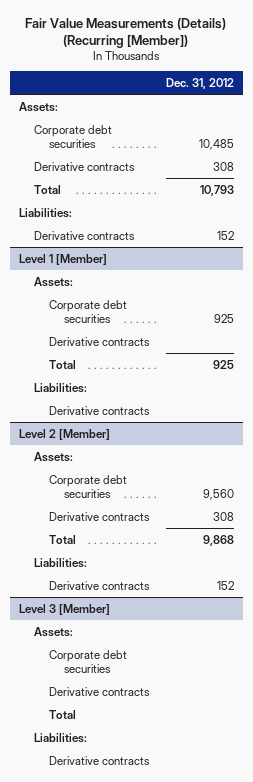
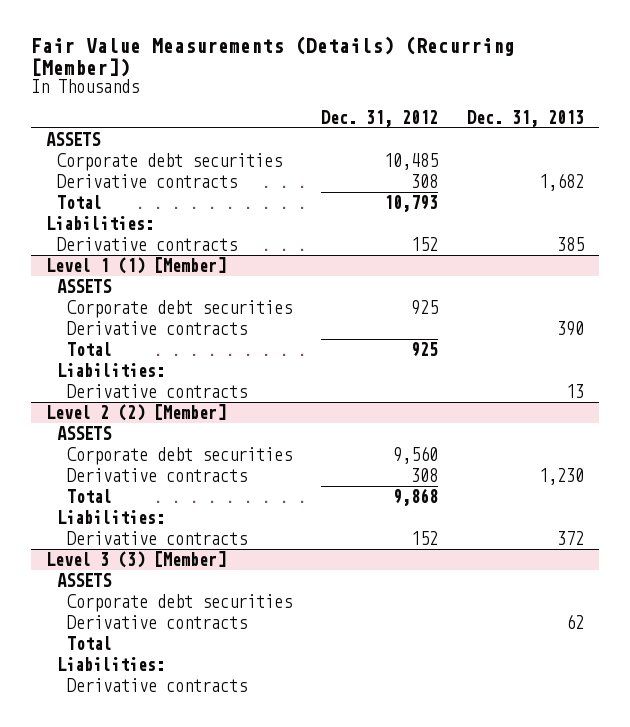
none -> [467,110,585,128] Dec. 31, 2013
[18,101,58,112] Assets: -> [45,131,101,146] ASSETS
[18,253,107,265] Level 1 [Member] -> [45,256,226,274] Level 1 (1) [Member]
[33,276,73,287] Assets: -> [56,278,112,293] ASSETS
[18,428,110,440] Level 2 [Member] -> [45,403,226,421] Level 2 (2) [Member]
[33,451,73,462] Assets: -> [56,425,112,440] ASSETS
[18,603,110,615] Level 3 [Member] -> [45,550,226,568] Level 3 (3) [Member]
[33,626,73,637] Assets: -> [56,572,112,587] ASSETS

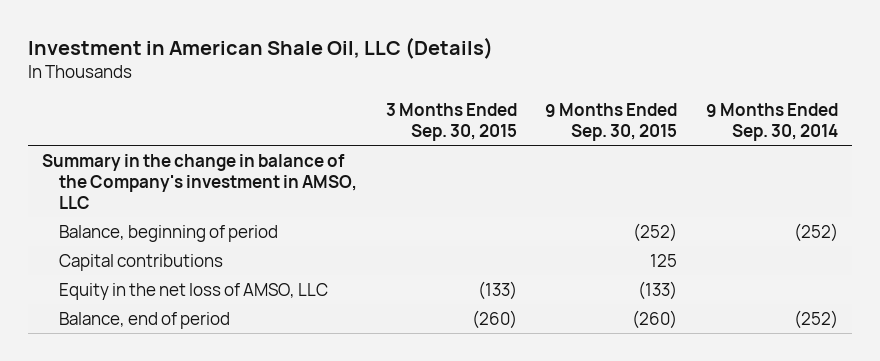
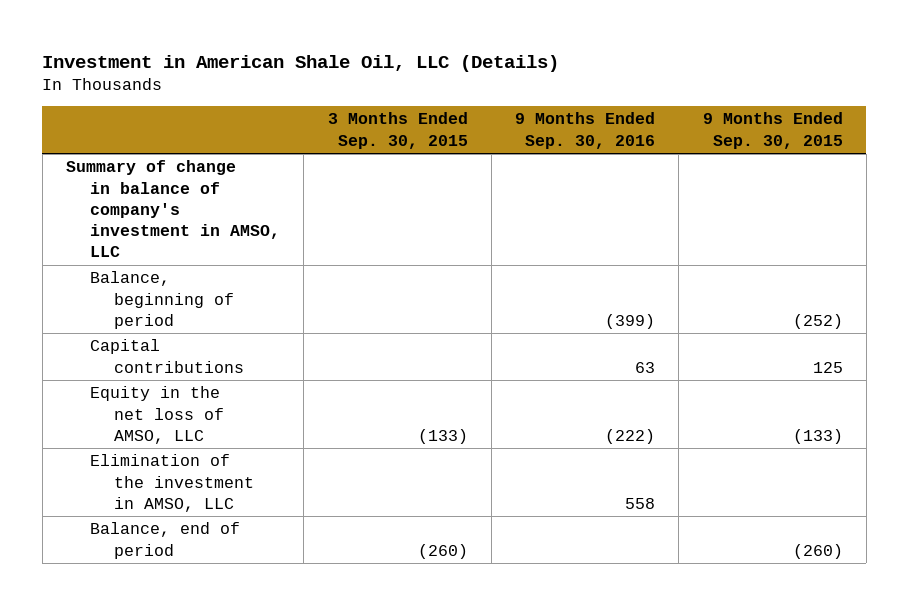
[705,102,838,142] 9 Months Ended Sep. 30, 2014 -> none
none -> [515,112,656,149] 9 Months Ended Sep. 30, 2016
[42,153,358,210] Summary in the change in balance of the Company's investment in AMSO, LLC -> [65,160,281,257] Summary of change in balance of company's investment in AMSO, LLC
none -> [90,454,255,512] Elimination of the investment in AMSO, LLC

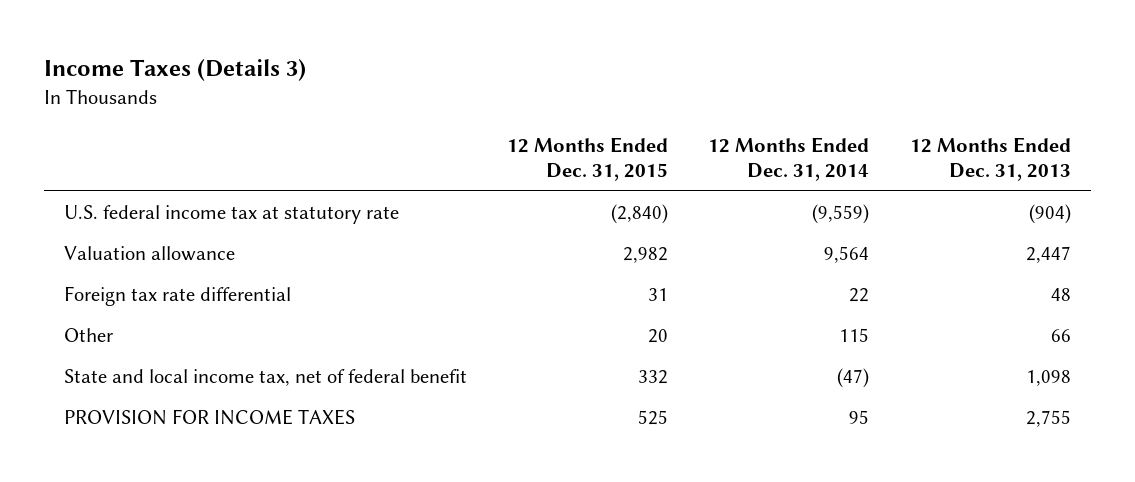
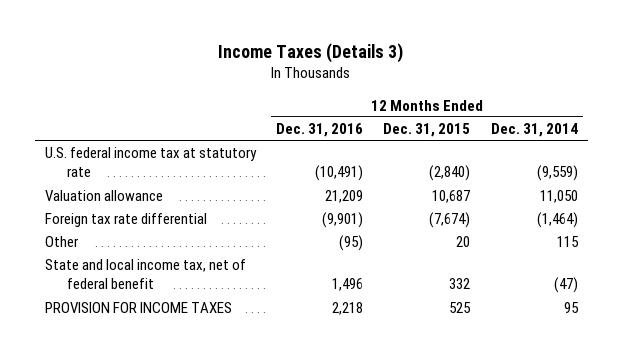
[909,136,1071,181] 12 Months Ended Dec. 31, 2013 -> none
none -> [276,122,364,137] Dec. 31, 2016
[623,247,669,264] 2,982 -> [432,190,471,204] 10,687
[824,246,870,264] 9,564 -> [539,190,578,204] 11,050
[648,288,669,302] 31 -> [429,212,471,229] (7,674)
[849,288,870,303] 22 -> [536,212,578,229] (1,464)

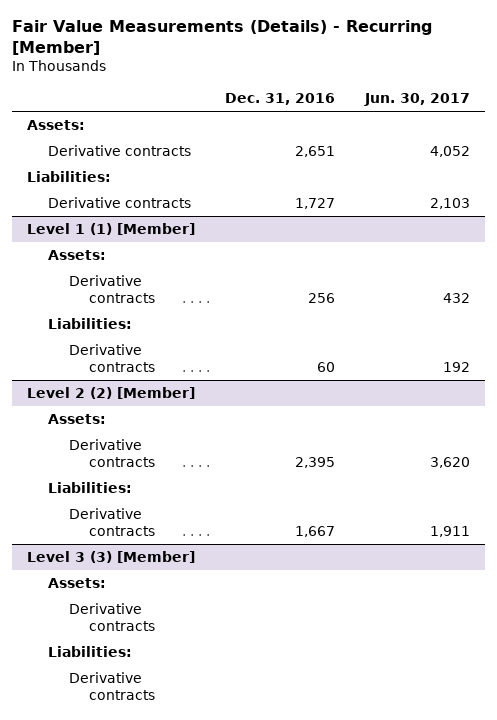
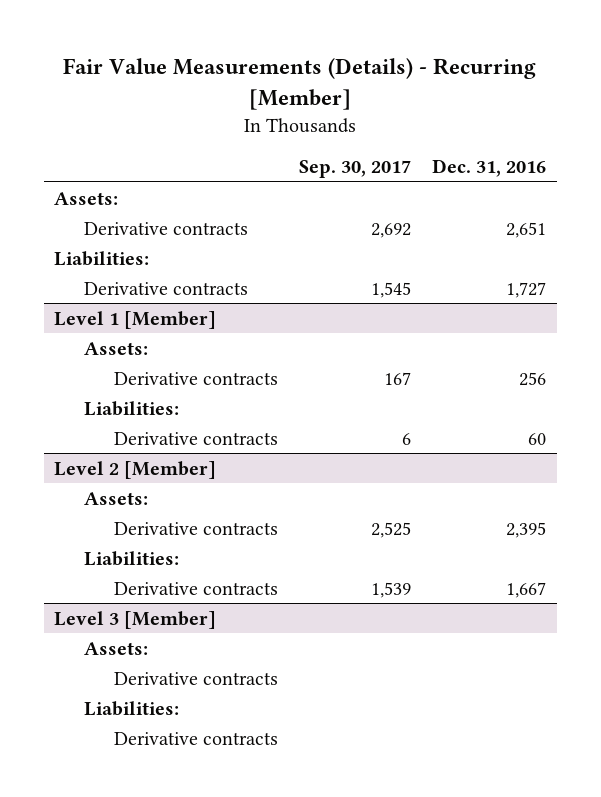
[363,92,470,106] Jun. 30, 2017 -> none
none -> [298,160,411,179] Sep. 30, 2017
[26,223,195,236] Level 1 (1) [Member] -> [54,310,217,329] Level 1 [Member]
[26,387,195,400] Level 2 (2) [Member] -> [54,460,217,479] Level 2 [Member]
[26,551,195,564] Level 3 (3) [Member] -> [54,610,217,629] Level 3 [Member]

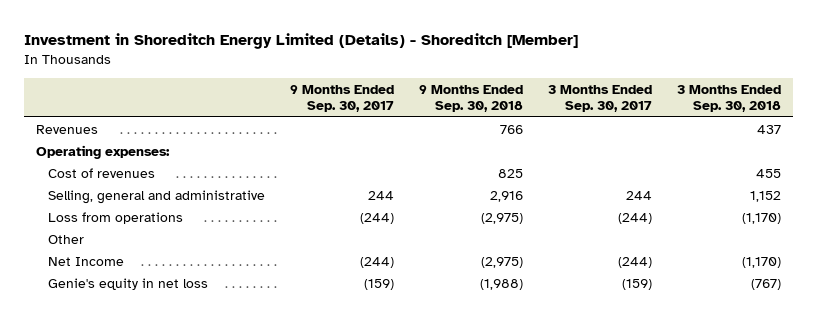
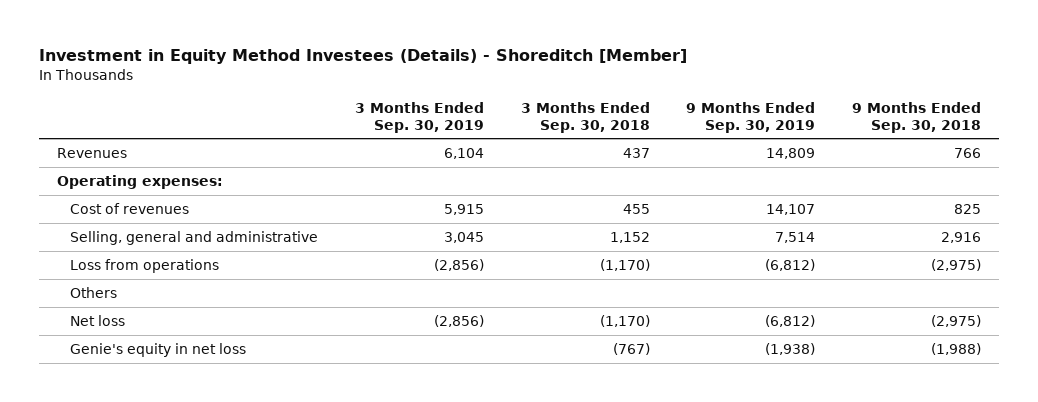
[23,33,578,50] Investment in Shoreditch Energy Limited (Details) - Shoreditch [Member] -> [38,48,687,64] Investment in Equity Method Investees (Details) - Shoreditch [Member]
[289,84,394,113] 9 Months Ended Sep. 30, 2017 -> none
[547,84,652,113] 3 Months Ended Sep. 30, 2017 -> none
none -> [355,101,485,133] 3 Months Ended Sep. 30, 2019
none -> [686,101,816,133] 9 Months Ended Sep. 30, 2019
[47,234,84,244] Other -> [70,286,118,298] Others
[47,256,124,266] Net Income -> [70,314,126,326] Net loss

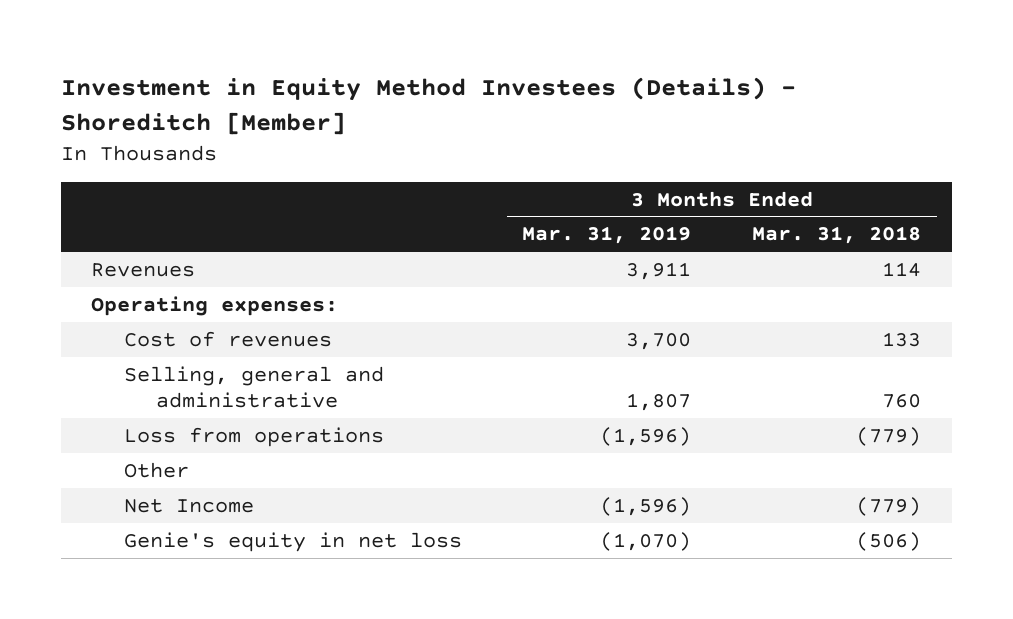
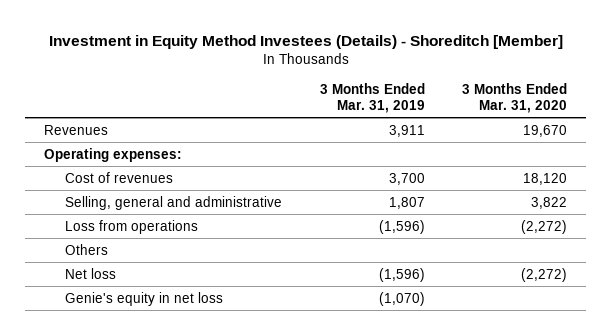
[752,226,922,245] Mar. 31, 2018 -> none
none -> [462,82,568,113] 3 Months Ended Mar. 31, 2020
[123,461,189,478] Other -> [64,243,108,255] Others
[123,498,254,513] Net Income -> [64,267,116,279] Net loss

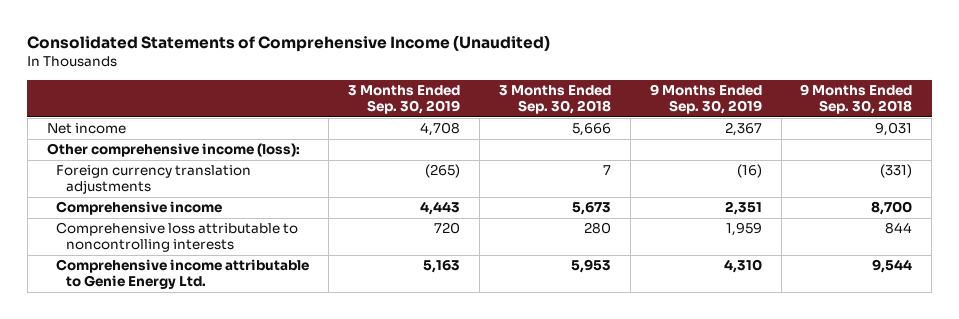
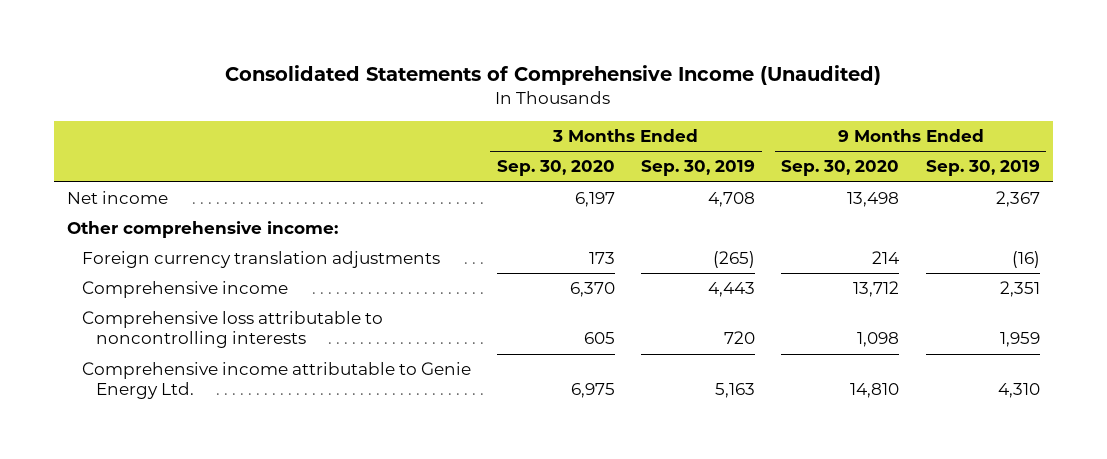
[498,84,611,115] 3 Months Ended Sep. 30, 2018 -> none
[800,83,913,115] 9 Months Ended Sep. 30, 2018 -> none
none -> [497,160,616,177] Sep. 30, 2020
none -> [781,160,900,177] Sep. 30, 2020
[46,143,300,158] Other comprehensive income (loss): -> [67,221,339,239] Other comprehensive income:

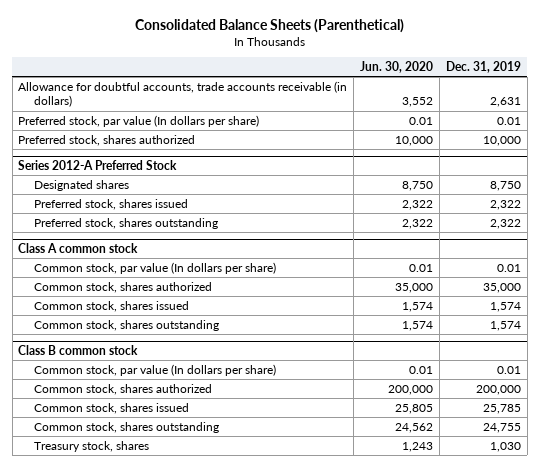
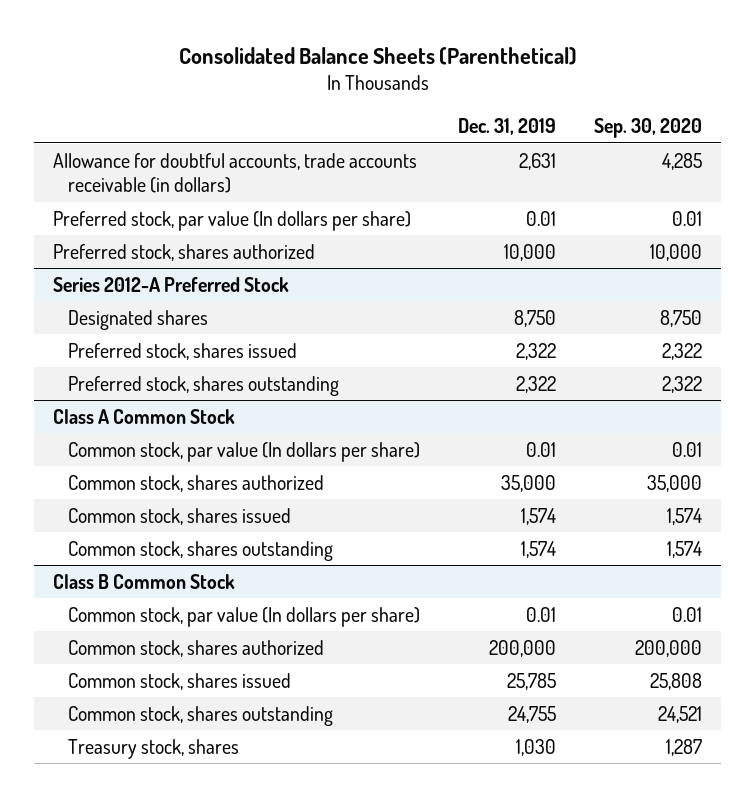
[360,61,434,74] Jun. 30, 2020 -> none
none -> [594,118,703,139] Sep. 30, 2020
[18,243,139,254] Class A common stock -> [53,408,236,424] Class A Common Stock
[18,345,139,356] Class B common stock -> [53,573,236,589] Class B Common Stock

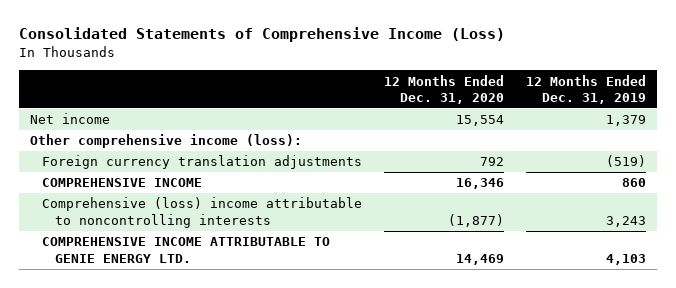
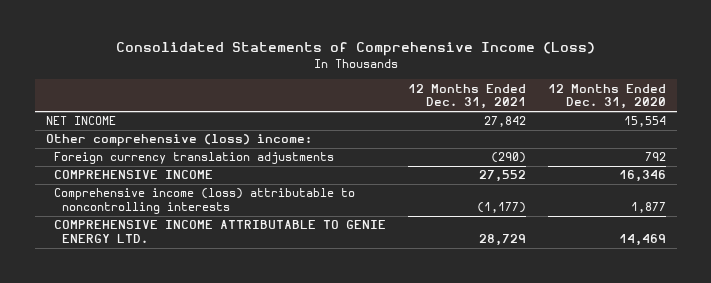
[526,74,647,105] 12 Months Ended Dec. 31, 2019 -> none
none -> [407,83,526,110] 12 Months Ended Dec. 31, 2021
[29,113,110,125] Net income -> [45,116,116,126] NET INCOME
[29,134,302,149] Other comprehensive income (loss): -> [45,134,312,147] Other comprehensive (loss) income:
[42,197,363,228] Comprehensive (loss) income attributable to noncontrolling interests -> [53,188,355,215] Comprehensive income (loss) attributable to noncontrolling interests
[448,213,505,227] (1,877) -> [630,202,666,214] 1,877

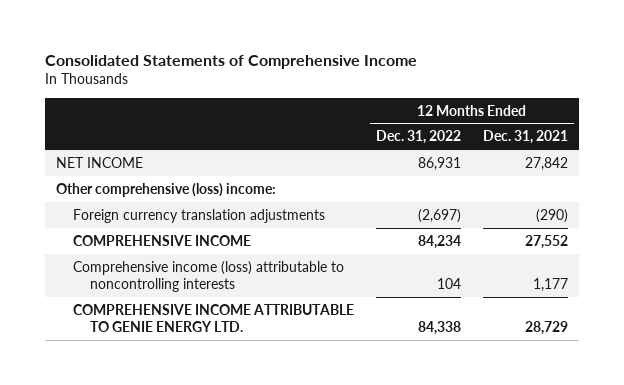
[115,42,595,57] Consolidated Statements of Comprehensive Income (Loss) -> [45,55,418,70] Consolidated Statements of Comprehensive Income
[547,83,666,110] 12 Months Ended Dec. 31, 2020 -> none
none -> [376,130,462,145] Dec. 31, 2022
[476,202,526,214] (1,177) -> [533,277,569,292] 1,177

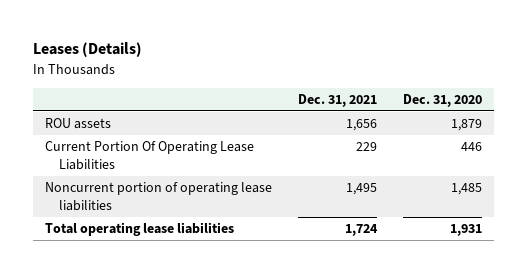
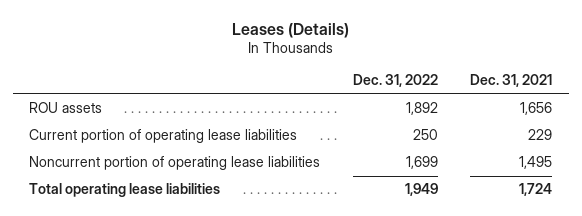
[402,93,482,107] Dec. 31, 2020 -> none
none -> [352,74,438,88] Dec. 31, 2022
[45,141,255,171] Current Portion Of Operating Lease Liabilities -> [29,129,298,144] Current portion of operating lease liabilities

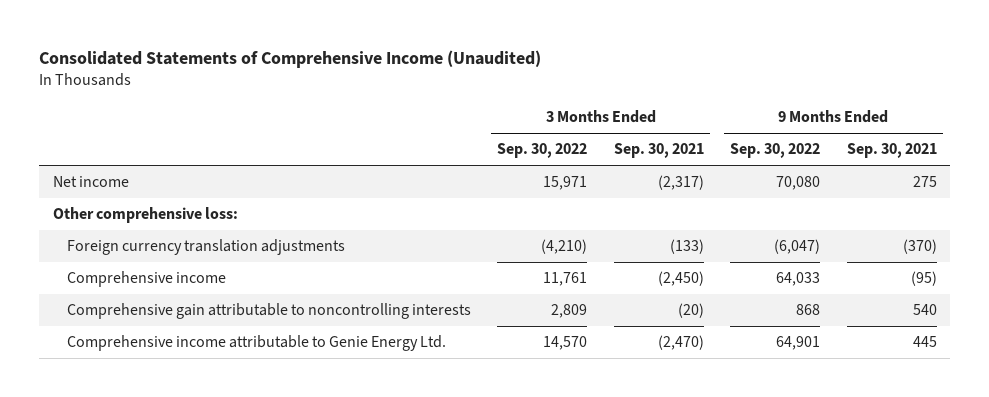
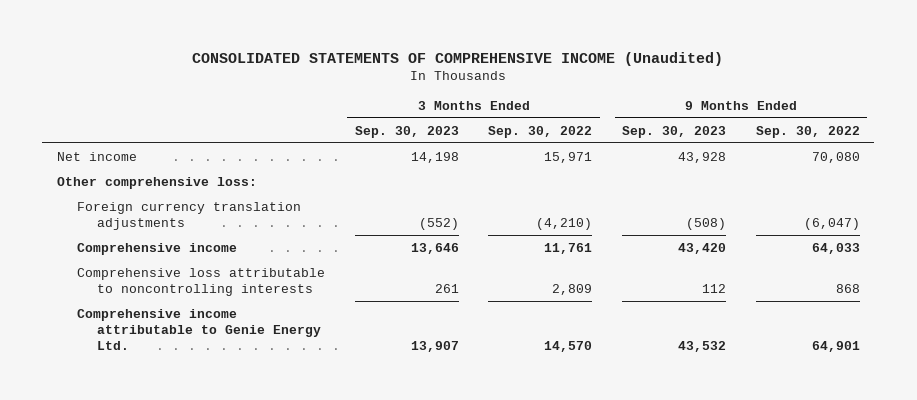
[39,49,542,68] Consolidated Statements of Comprehensive Income (Unaudited) -> [192,51,724,66] CONSOLIDATED STATEMENTS OF COMPREHENSIVE INCOME (Unaudited)
[613,143,704,159] Sep. 30, 2021 -> none
[846,143,937,159] Sep. 30, 2021 -> none
none -> [354,125,459,138] Sep. 30, 2023
none -> [622,125,727,138] Sep. 30, 2023
[66,303,471,320] Comprehensive gain attributable to noncontrolling interests -> [77,267,326,296] Comprehensive loss attributable to noncontrolling interests

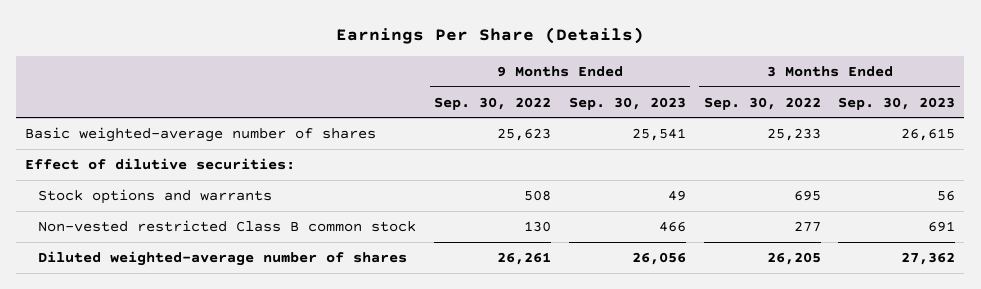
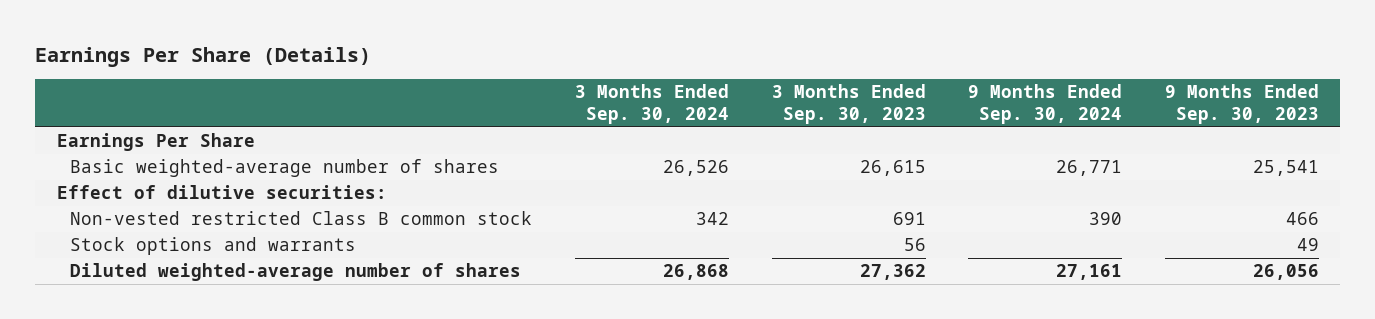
[434,96,552,110] Sep. 30, 2022 -> none
[703,96,821,110] Sep. 30, 2022 -> none
none -> [574,84,729,124] 3 Months Ended Sep. 30, 2024
none -> [968,84,1123,124] 9 Months Ended Sep. 30, 2024
none -> [56,133,255,152] Earnings Per Share
[38,188,273,204] Stock options and warrants -> [70,237,357,256] Stock options and warrants

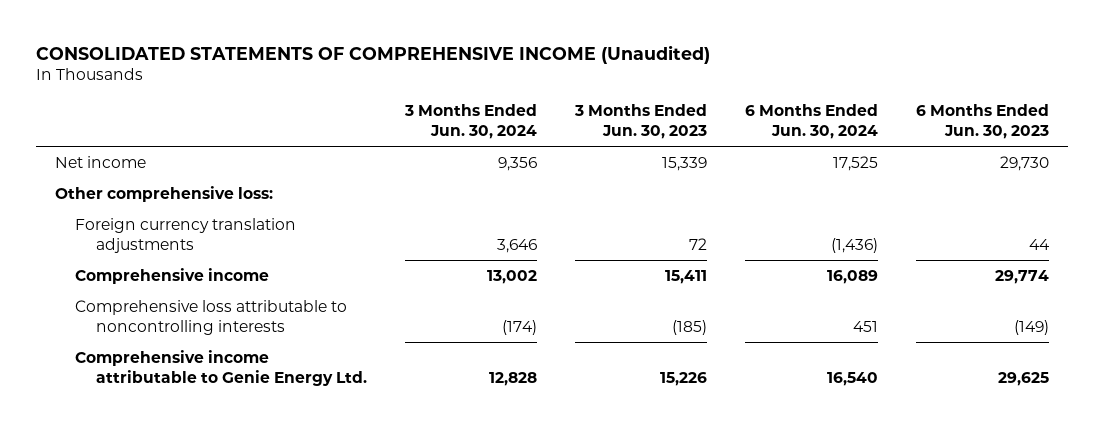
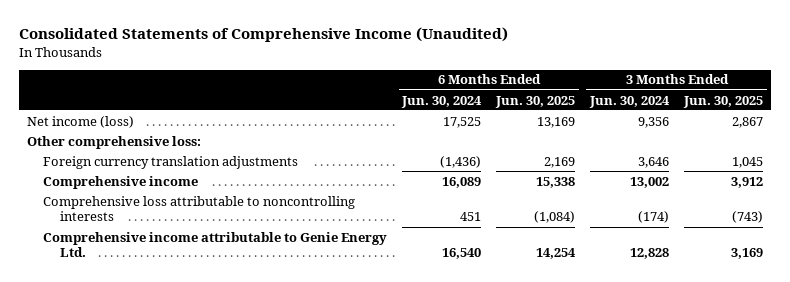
[35,44,710,64] CONSOLIDATED STATEMENTS OF COMPREHENSIVE INCOME (Unaudited) -> [19,27,509,43] Consolidated Statements of Comprehensive Income (Unaudited)
[573,104,707,140] 3 Months Ended Jun. 30, 2023 -> none
[915,104,1049,140] 6 Months Ended Jun. 30, 2023 -> none
none -> [495,95,576,108] Jun. 30, 2025
none -> [683,95,764,108] Jun. 30, 2025
[54,155,146,168] Net income -> [26,115,134,128] Net income (loss)

